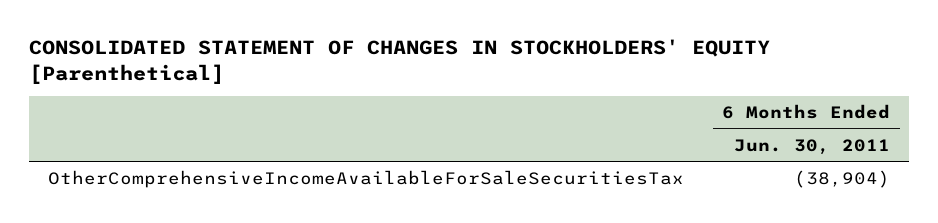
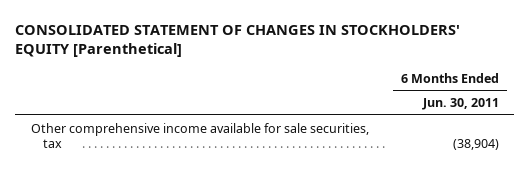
[47,169,684,188] OtherComprehensiveIncomeAvailableForSaleSecuritiesTax -> [31,122,370,148] Other comprehensive income available for sale securities, tax

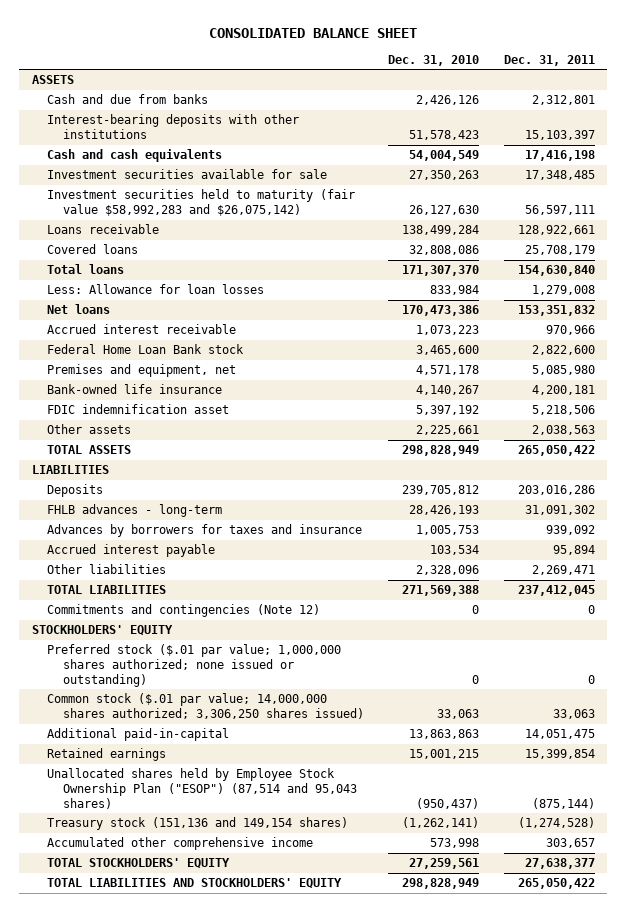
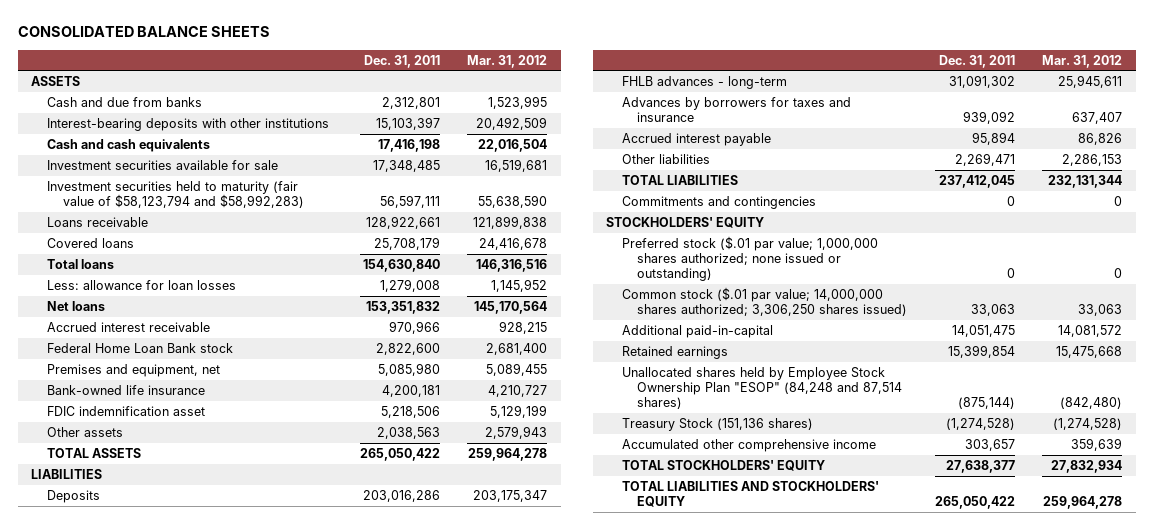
[209,27,418,38] CONSOLIDATED BALANCE SHEET -> [17,26,270,38] CONSOLIDATED BALANCE SHEETS
[388,54,480,66] Dec. 31, 2010 -> none
none -> [467,54,548,68] Mar. 31, 2012
[47,189,356,216] Investment securities held to maturity (fair value $58,992,283 and $26,075,142) -> [46,180,304,209] Investment securities held to maturity (fair value of $58,123,794 and $58,992,283)
[47,284,265,295] Less: Allowance for loan losses -> [46,279,236,290] Less: allowance for loan losses
[47,604,321,618] Commitments and contingencies (Note 12) -> [621,195,816,209] Commitments and contingencies
[47,768,357,809] Unallocated shares held by Employee Stock Ownership Plan ("ESOP") (87,514 and 95,043 shares) -> [621,366,903,410] Unallocated shares held by Employee Stock Ownership Plan "ESOP" (84,248 and 87,514 shares)
[47,817,349,831] Treasury stock (151,136 and 149,154 shares) -> [621,417,813,431] Treasury Stock (151,136 shares)

